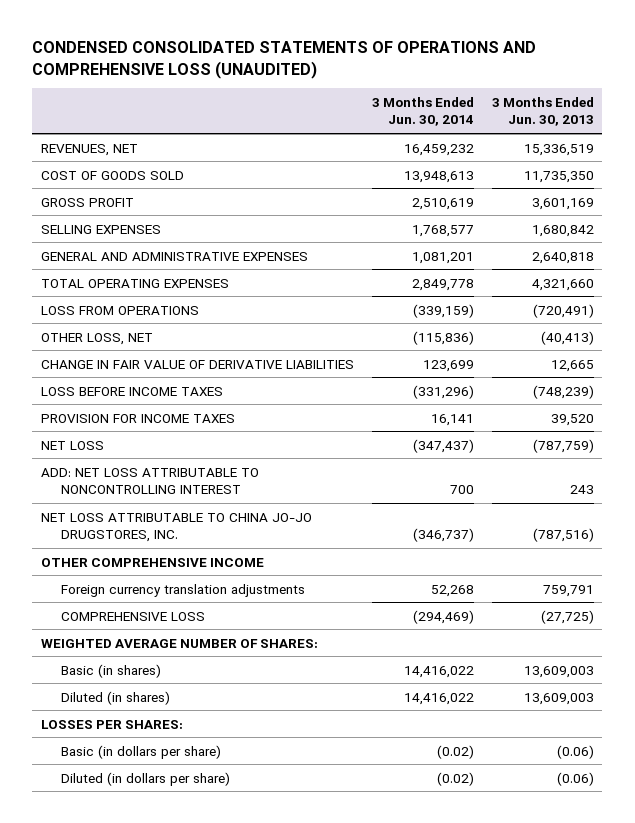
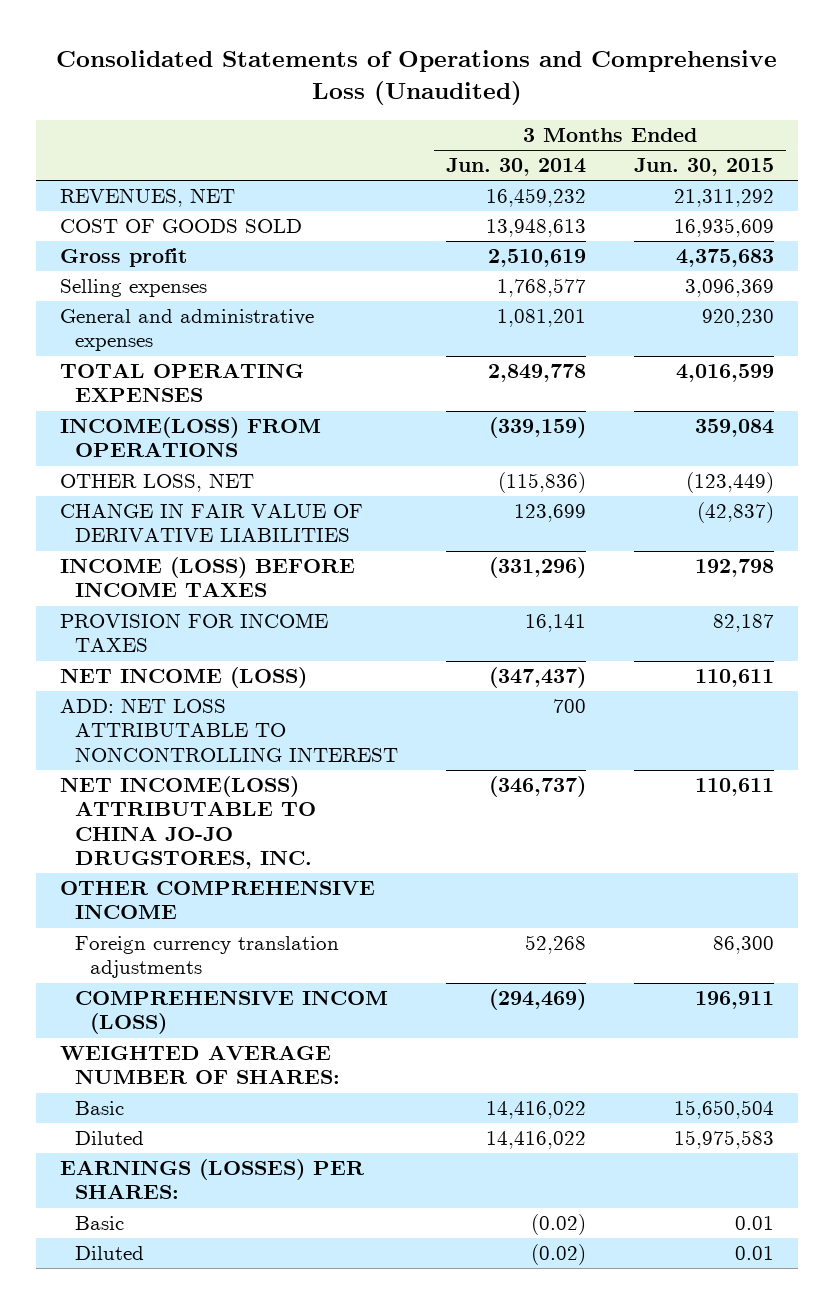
[32,41,537,79] CONDENSED CONSOLIDATED STATEMENTS OF OPERATIONS AND COMPREHENSIVE LOSS (UNAUDITED) -> [55,50,777,106] Consolidated Statements of Operations and Comprehensive Loss (Unaudited)
[491,96,594,127] 3 Months Ended Jun. 30, 2013 -> none
none -> [633,158,774,177] Jun. 30, 2015
[41,197,135,207] GROSS PROFIT -> [59,248,187,268] Gross profit
[41,224,162,234] SELLING EXPENSES -> [59,279,207,298] Selling expenses
[41,251,309,261] GENERAL AND ADMINISTRATIVE EXPENSES -> [59,309,314,352] General and administrative expenses
[41,305,200,315] LOSS FROM OPERATIONS -> [59,417,321,458] INCOME(LOSS) FROM OPERATIONS
[41,386,224,396] LOSS BEFORE INCOME TAXES -> [59,557,355,598] INCOME (LOSS) BEFORE INCOME TAXES
[41,440,105,450] NET LOSS -> [59,667,307,689] NET INCOME (LOSS)
[41,512,313,542] NET LOSS ATTRIBUTABLE TO CHINA JO-JO DRUGSTORES, INC. -> [59,776,316,869] NET INCOME(LOSS) ATTRIBUTABLE TO CHINA JO-JO DRUGSTORES, INC.
[60,611,205,621] COMPREHENSIVE LOSS -> [74,990,388,1035] COMPREHENSIVE INCOM (LOSS)
[60,663,161,678] Basic (in shares) -> [74,1101,124,1116] Basic
[60,690,170,705] Diluted (in shares) -> [74,1131,144,1146] Diluted
[41,719,184,729] LOSSES PER SHARES: -> [59,1159,365,1200] EARNINGS (LOSSES) PER SHARES:
[60,744,221,759] Basic (in dollars per share) -> [74,1216,124,1231] Basic
[60,771,230,786] Diluted (in dollars per share) -> [74,1246,144,1261] Diluted

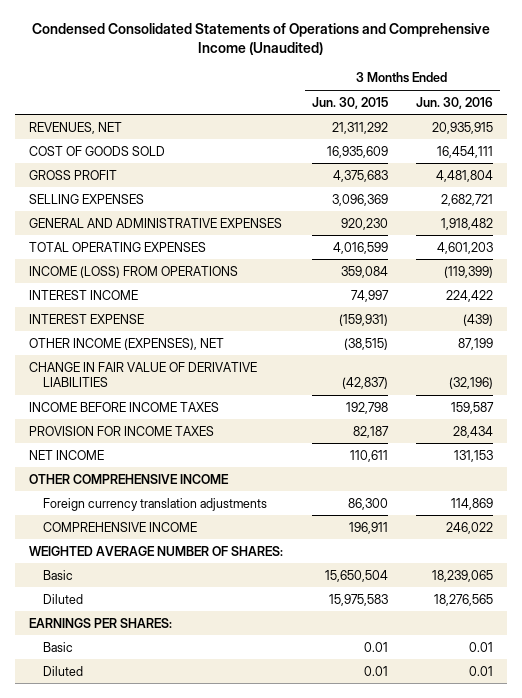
[55,50,777,106] Consolidated Statements of Operations and Comprehensive Loss (Unaudited) -> [32,23,491,56] Condensed Consolidated Statements of Operations and Comprehensive Income (Unaudited)
[445,158,586,177] Jun. 30, 2014 -> none
none -> [415,96,493,109] Jun. 30, 2016
[59,248,187,268] Gross profit -> [29,169,118,180] GROSS PROFIT
[59,279,207,298] Selling expenses -> [29,193,145,204] SELLING EXPENSES
[59,309,314,352] General and administrative expenses -> [29,217,283,228] GENERAL AND ADMINISTRATIVE EXPENSES
[59,417,321,458] INCOME(LOSS) FROM OPERATIONS -> [29,265,239,278] INCOME (LOSS) FROM OPERATIONS
none -> [29,289,139,300] INTEREST INCOME
none -> [29,313,145,324] INTEREST EXPENSE
[59,473,254,493] OTHER LOSS, NET -> [29,337,225,350] OTHER INCOME (EXPENSES), NET
[685,472,774,494] (123,449) -> [343,337,388,350] (38,515)
[59,557,355,598] INCOME (LOSS) BEFORE INCOME TAXES -> [29,401,220,412] INCOME BEFORE INCOME TAXES
[59,667,307,689] NET INCOME (LOSS) -> none
[59,698,398,762] ADD: NET LOSS ATTRIBUTABLE TO NONCONTROLLING INTEREST -> none
[59,776,316,869] NET INCOME(LOSS) ATTRIBUTABLE TO CHINA JO-JO DRUGSTORES, INC. -> [29,449,105,460] NET INCOME
[74,990,388,1035] COMPREHENSIVE INCOM (LOSS) -> [42,521,197,532] COMPREHENSIVE INCOME
[59,1159,365,1200] EARNINGS (LOSSES) PER SHARES: -> [29,617,173,628] EARNINGS PER SHARES:

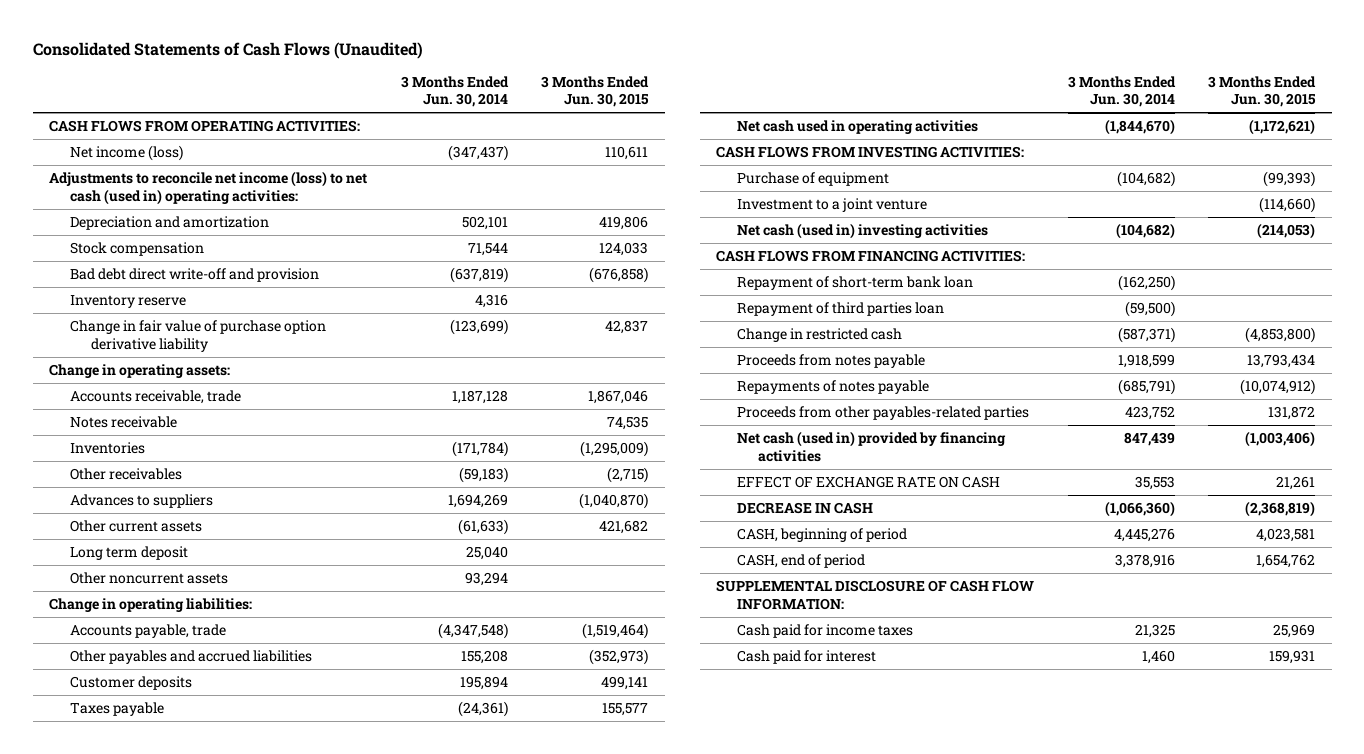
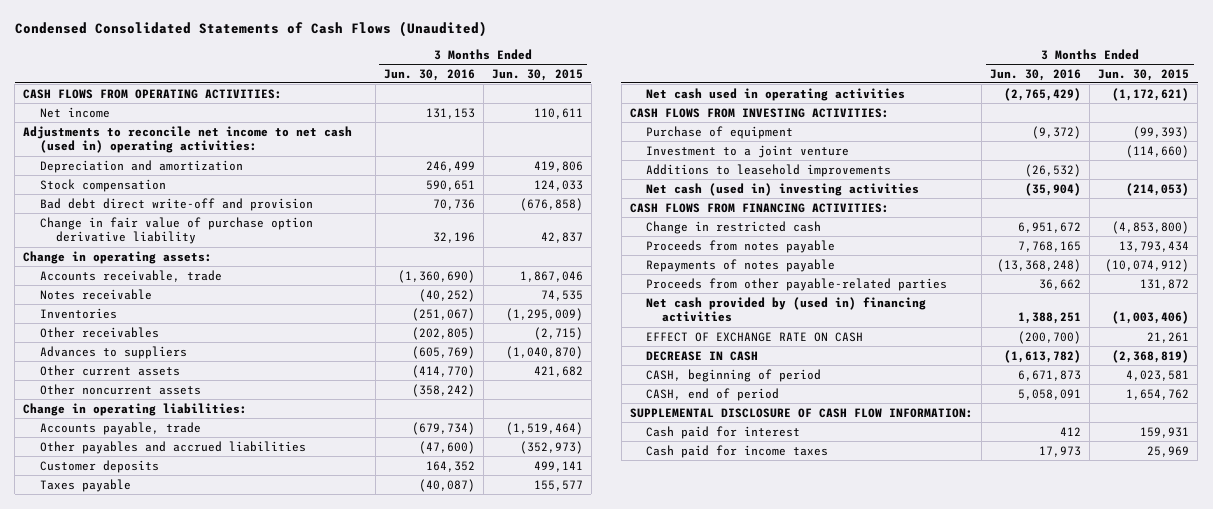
[32,41,423,59] Consolidated Statements of Cash Flows (Unaudited) -> [14,21,487,38] Condensed Consolidated Statements of Cash Flows (Unaudited)
[400,75,509,108] 3 Months Ended Jun. 30, 2014 -> none
none -> [383,68,475,81] Jun. 30, 2016
[70,145,184,162] Net income (loss) -> [39,106,110,118] Net income
[49,171,368,205] Adjustments to reconcile net income (loss) to net cash (used in) operating activities: -> [23,125,353,154] Adjustments to reconcile net income to net cash (used in) operating activities:
[70,295,187,309] Inventory reserve -> none
[70,546,189,561] Long term deposit -> none
none -> [646,163,892,177] Additions to leasehold improvements
[737,276,974,291] Repayment of short-term bank loan -> none
[737,302,945,317] Repayment of third parties loan -> none
[737,406,1030,421] Proceeds from other payables-related parties -> [646,277,948,291] Proceeds from other payable-related parties
[737,431,1007,462] Net cash (used in) provided by financing activities -> [646,296,927,323] Net cash provided by (used in) financing activities
[737,624,914,639] Cash paid for income taxes -> [646,444,829,458] Cash paid for income taxes

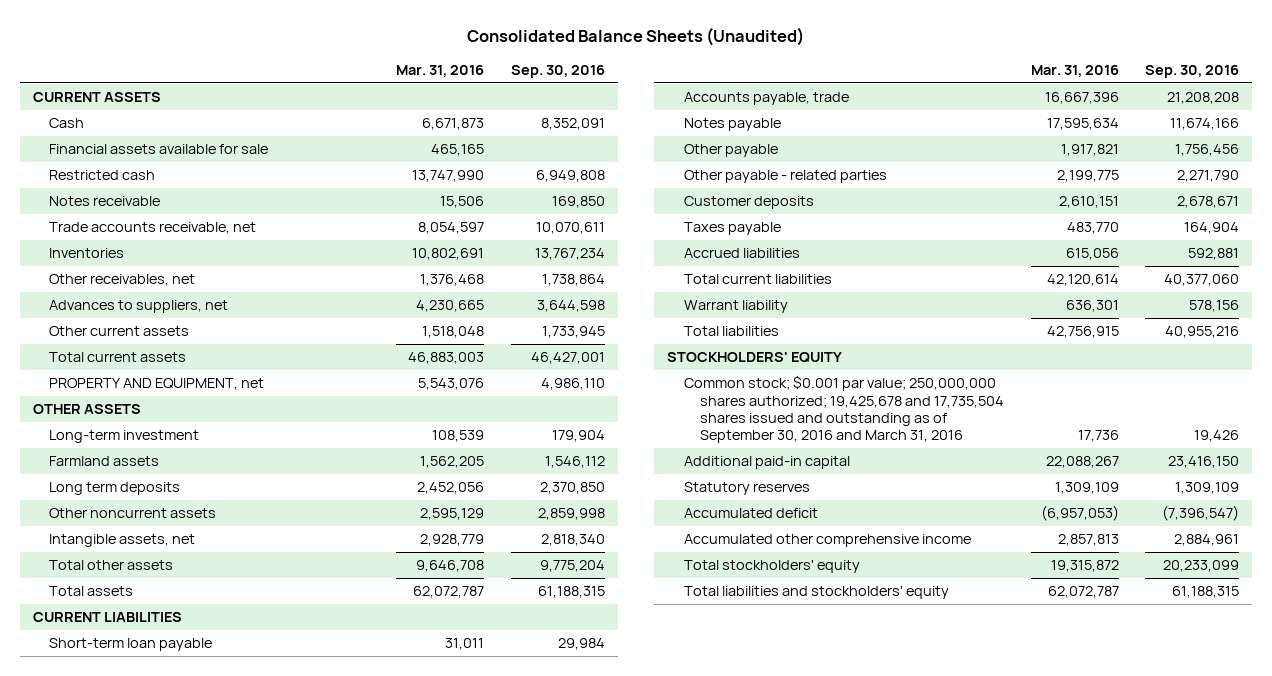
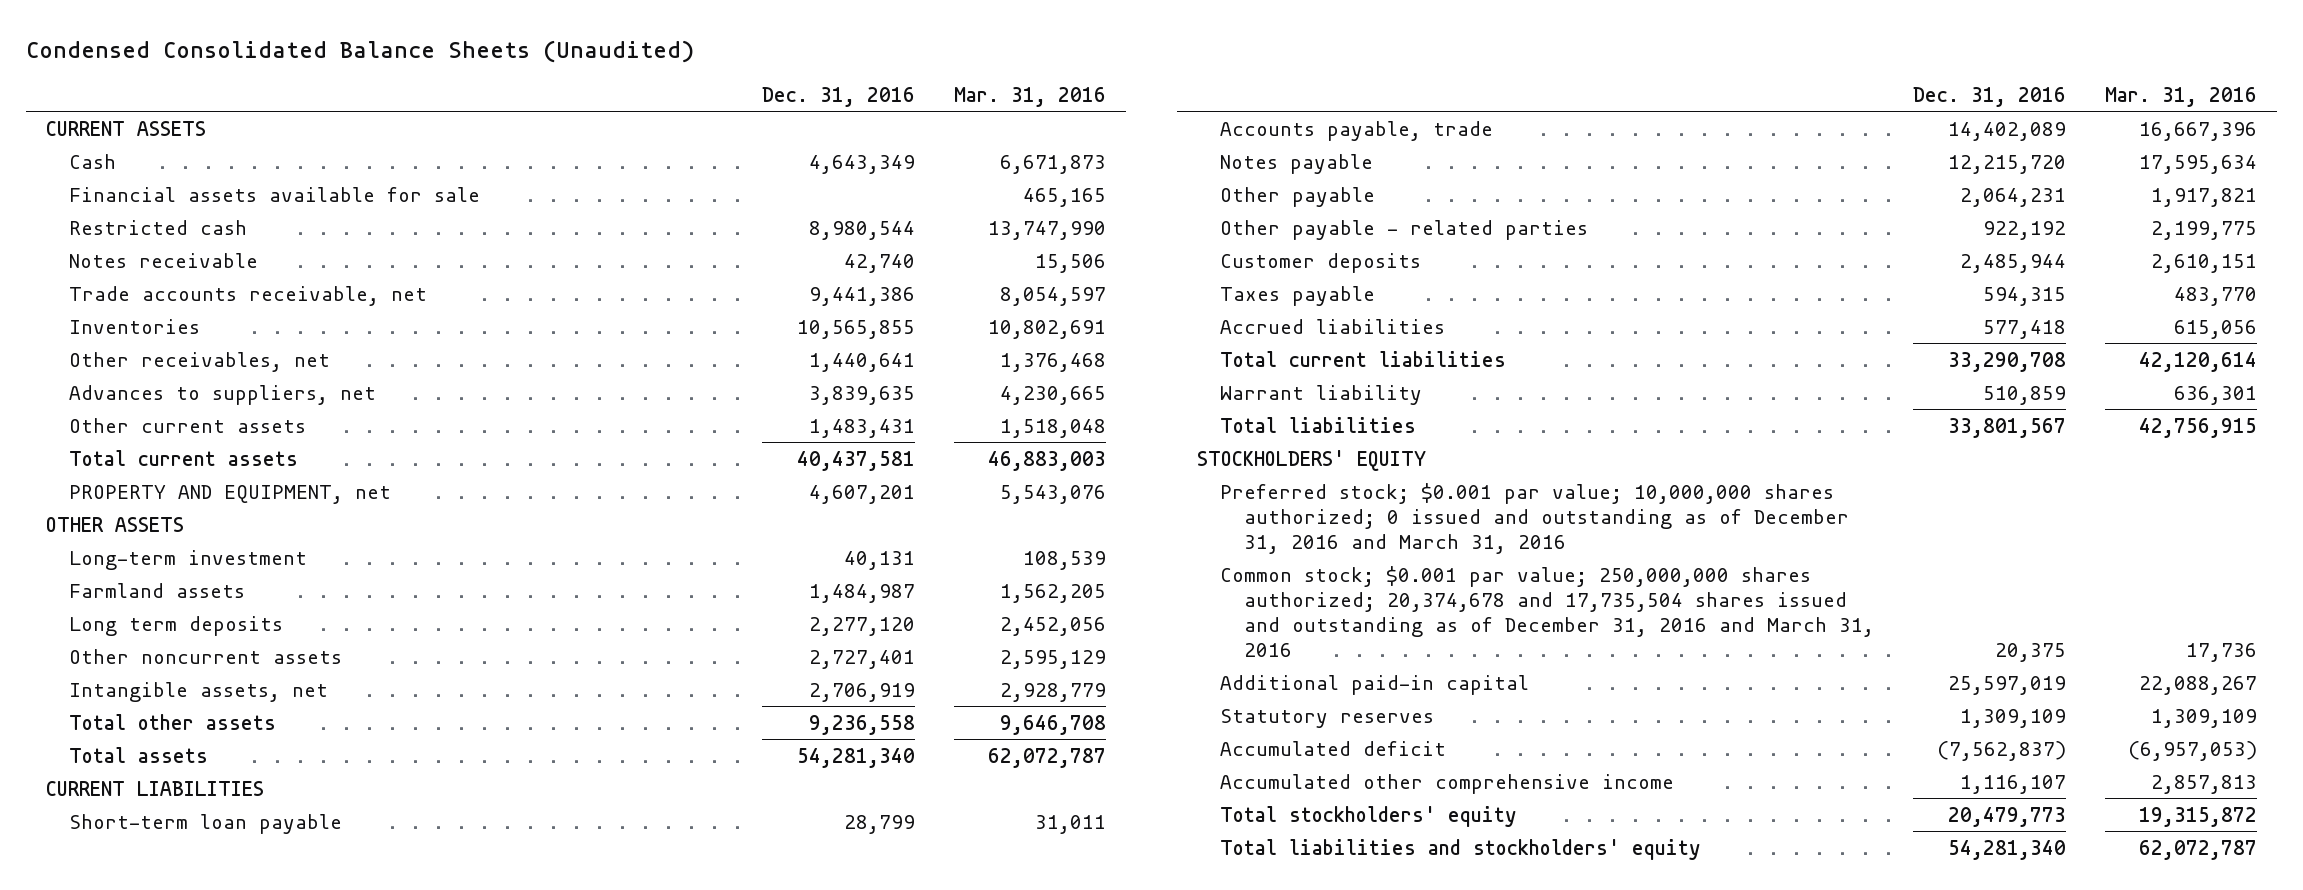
[466,26,804,46] Consolidated Balance Sheets (Unaudited) -> [25,39,694,63] Condensed Consolidated Balance Sheets (Unaudited)
[510,64,605,78] Sep. 30, 2016 -> none
none -> [762,86,916,107] Dec. 31, 2016
none -> [1220,482,1850,554] Preferred stock; $0.001 par value; 10,000,000 shares authorized; 0 issued and outstanding as of December 31, 2016 and March 31, 2016
[683,375,1005,444] Common stock; $0.001 par value; 250,000,000 shares authorized; 19,425,678 and 17,735,504 shares issued and outstanding as of September 30, 2016 and March 31, 2016 -> [1220,565,1875,657] Common stock; $0.001 par value; 250,000,000 shares authorized; 20,374,678 and 17,735,504 shares issued and outstanding as of December 31, 2016 and March 31, 2016

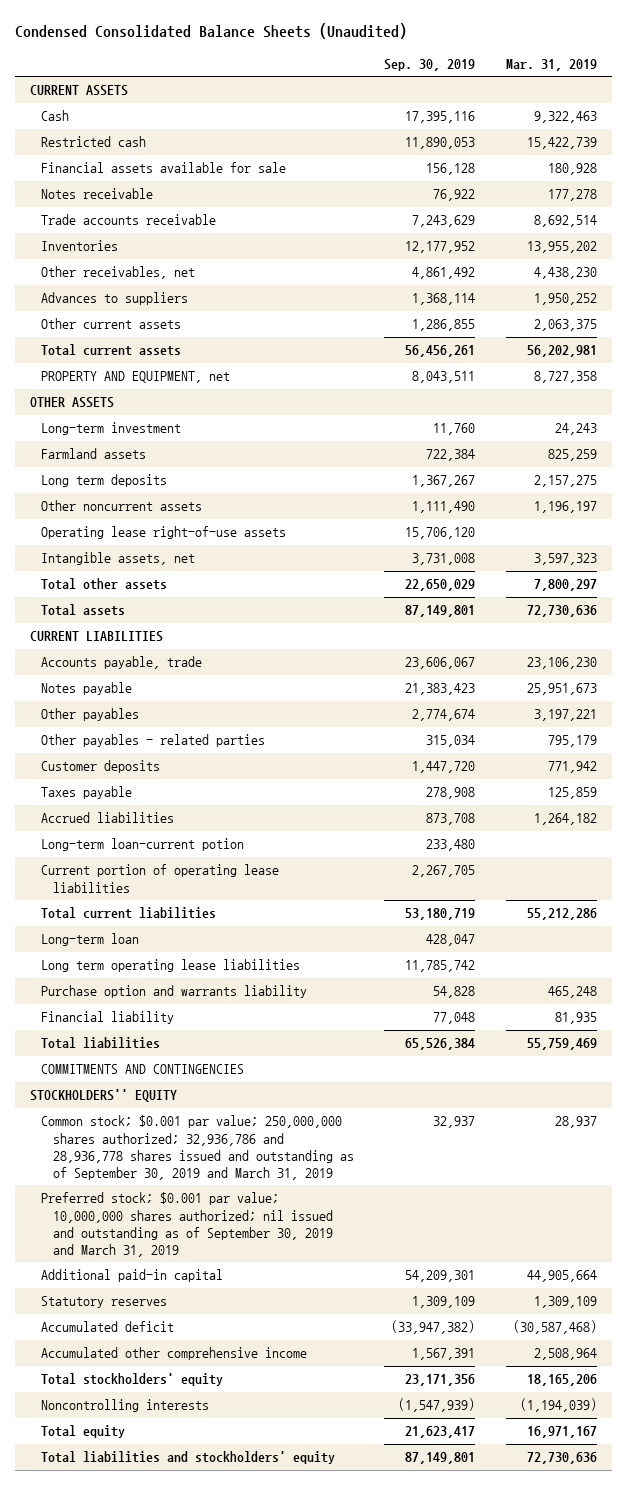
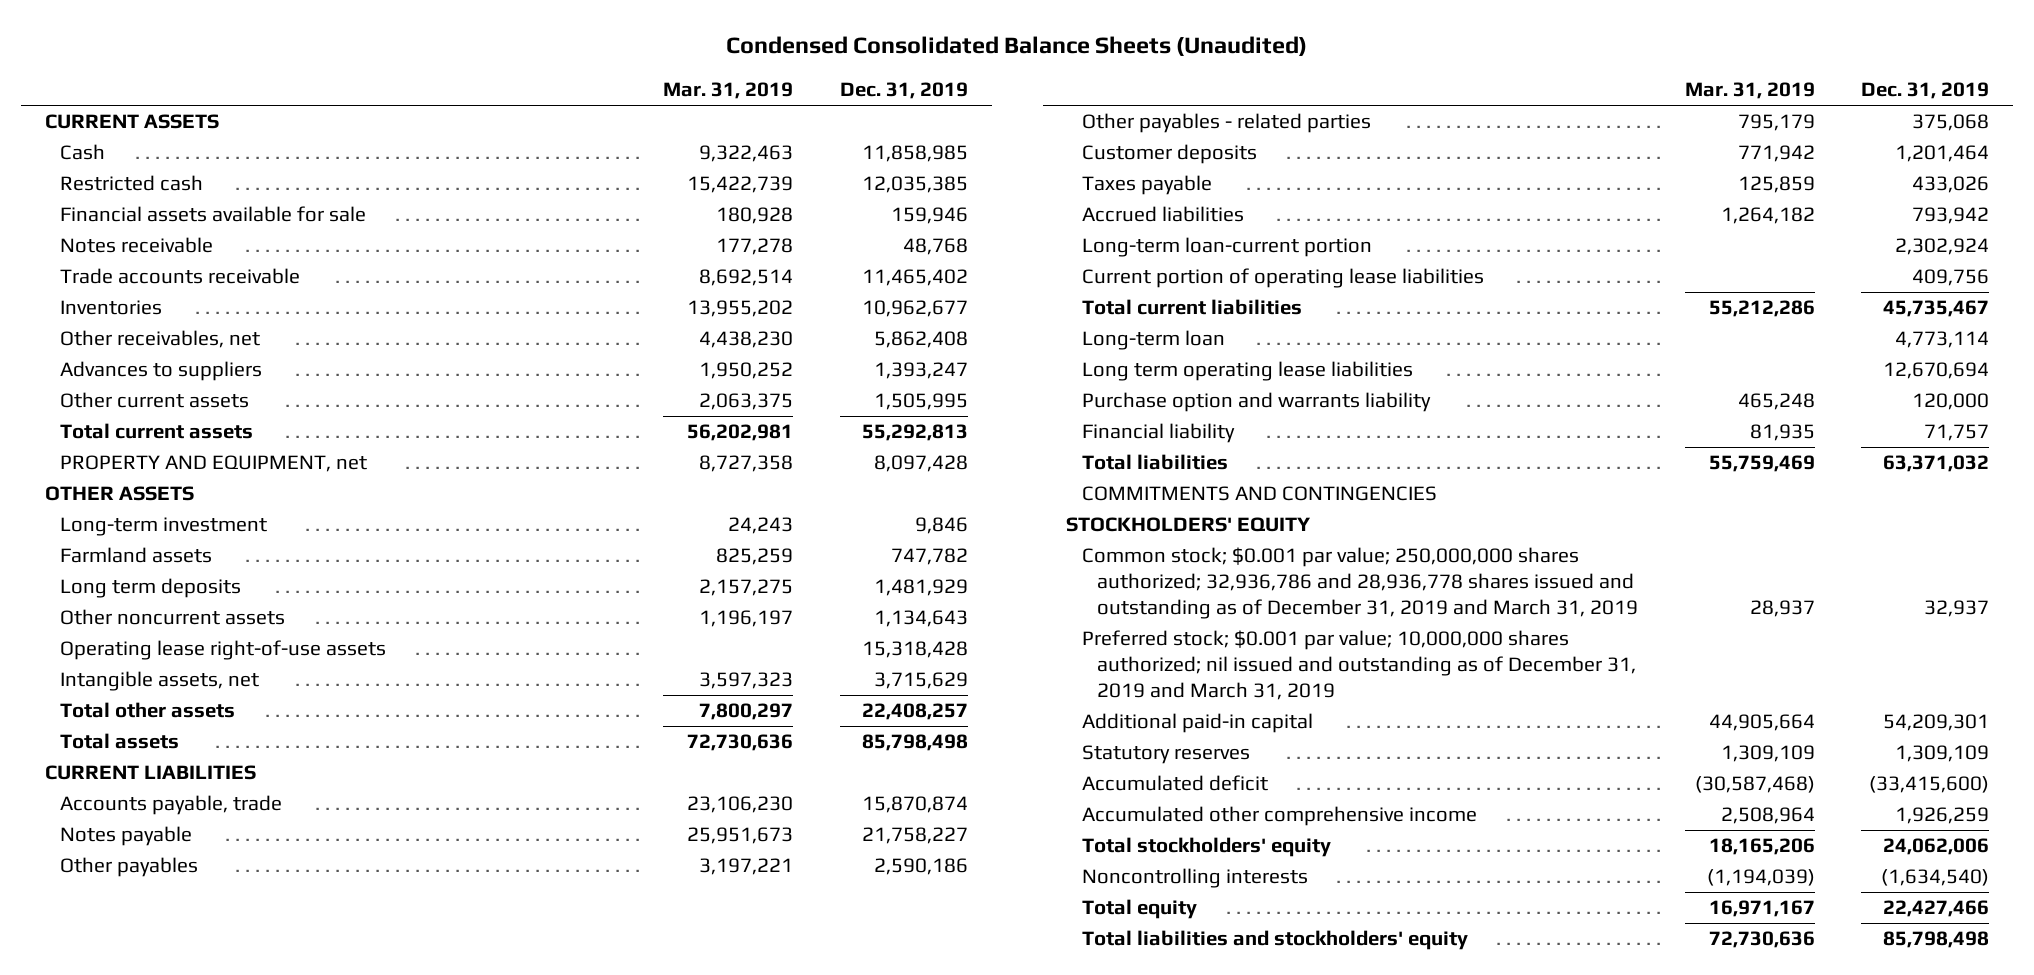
[384,58,476,71] Sep. 30, 2019 -> none
none -> [840,82,969,100] Dec. 31, 2019
[41,838,245,852] Long-term loan-current potion -> [1081,237,1372,258] Long-term loan-current portion
[29,1089,177,1103] STOCKHOLDERS'' EQUITY -> [1066,517,1312,533] STOCKHOLDERS' EQUITY
[41,1115,354,1181] Common stock; $0.001 par value; 250,000,000 shares authorized; 32,936,786 and 28,936,778 shares issued and outstanding as of September 30, 2019 and March 31, 2019 -> [1081,547,1638,620] Common stock; $0.001 par value; 250,000,000 shares authorized; 32,936,786 and 28,936,778 shares issued and outstanding as of December 31, 2019 and March 31, 2019
[41,1192,333,1258] Preferred stock; $0.001 par value; 10,000,000 shares authorized; nil issued and outstanding as of September 30, 2019 and March 31, 2019 -> [1081,630,1636,701] Preferred stock; $0.001 par value; 10,000,000 shares authorized; nil issued and outstanding as of December 31, 2019 and March 31, 2019

